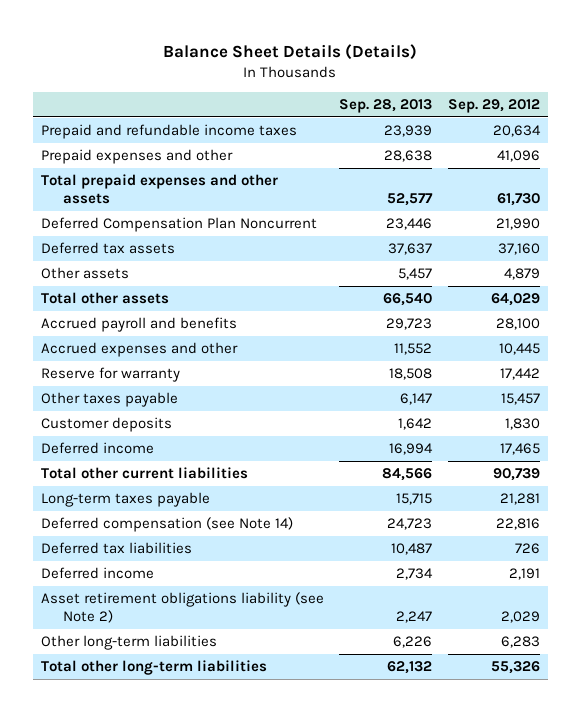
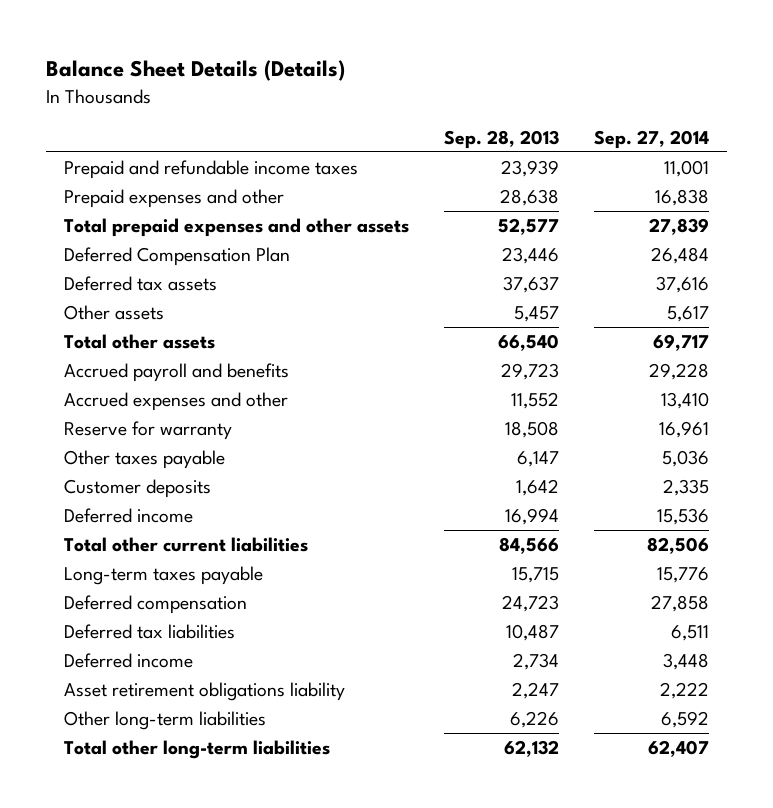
[447,98,540,113] Sep. 29, 2012 -> none
none -> [593,129,709,149] Sep. 27, 2014
[41,217,318,233] Deferred Compensation Plan Noncurrent -> [63,247,290,267] Deferred Compensation Plan
[41,517,294,533] Deferred compensation (see Note 14) -> [63,595,247,615] Deferred compensation
[41,592,325,624] Asset retirement obligations liability (see Note 2) -> [63,682,345,702] Asset retirement obligations liability

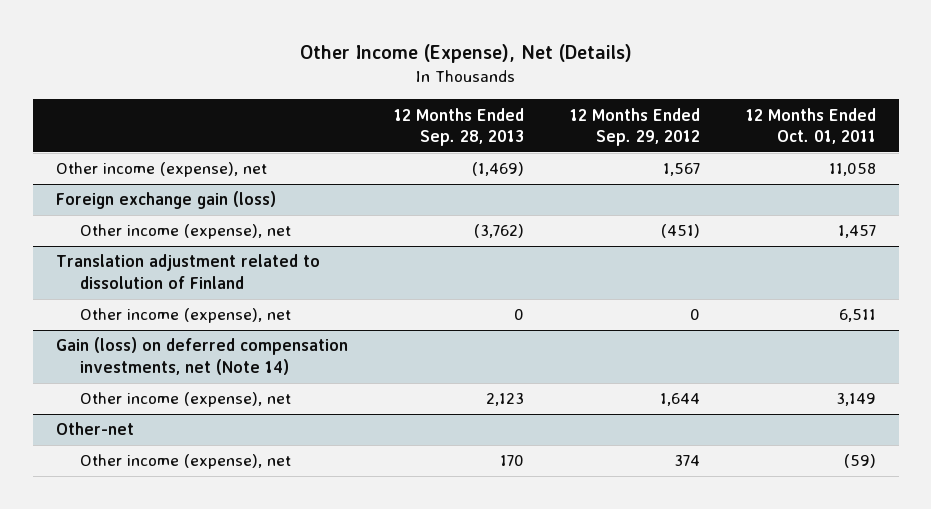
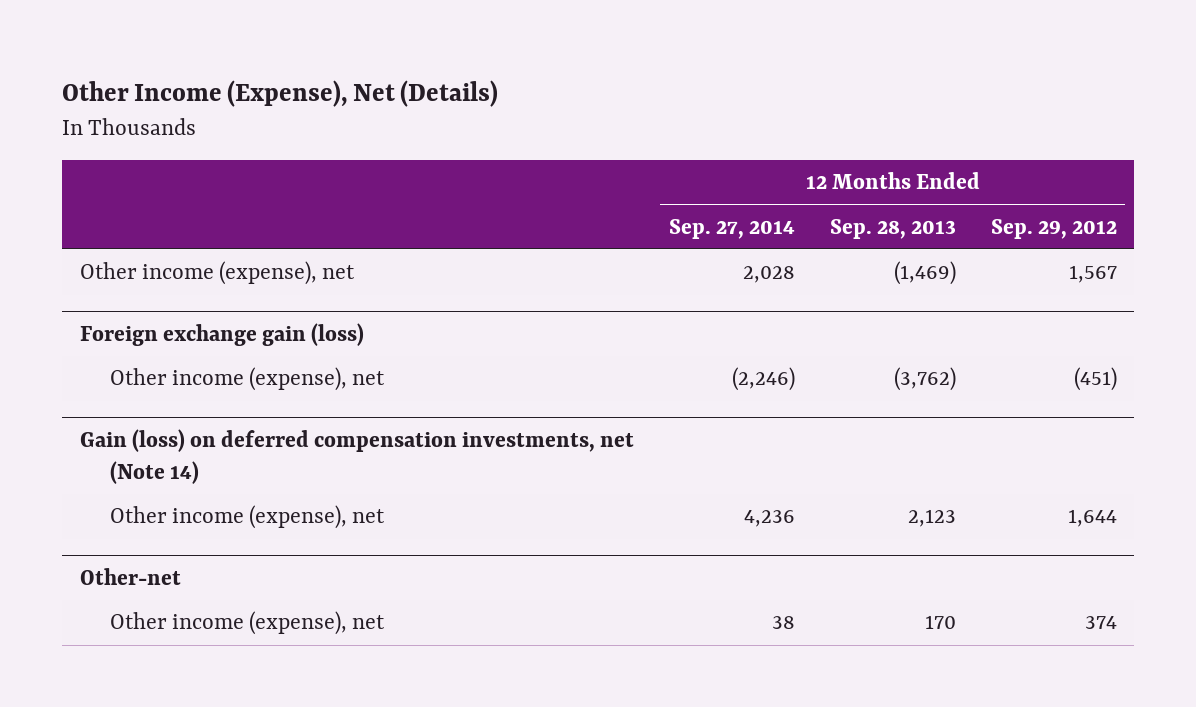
[745,107,876,145] 12 Months Ended Oct. 01, 2011 -> none
none -> [668,218,795,239] Sep. 27, 2014
[55,254,320,289] Translation adjustment related to dissolution of Finland -> none
[79,308,291,324] Other income (expense), net -> none

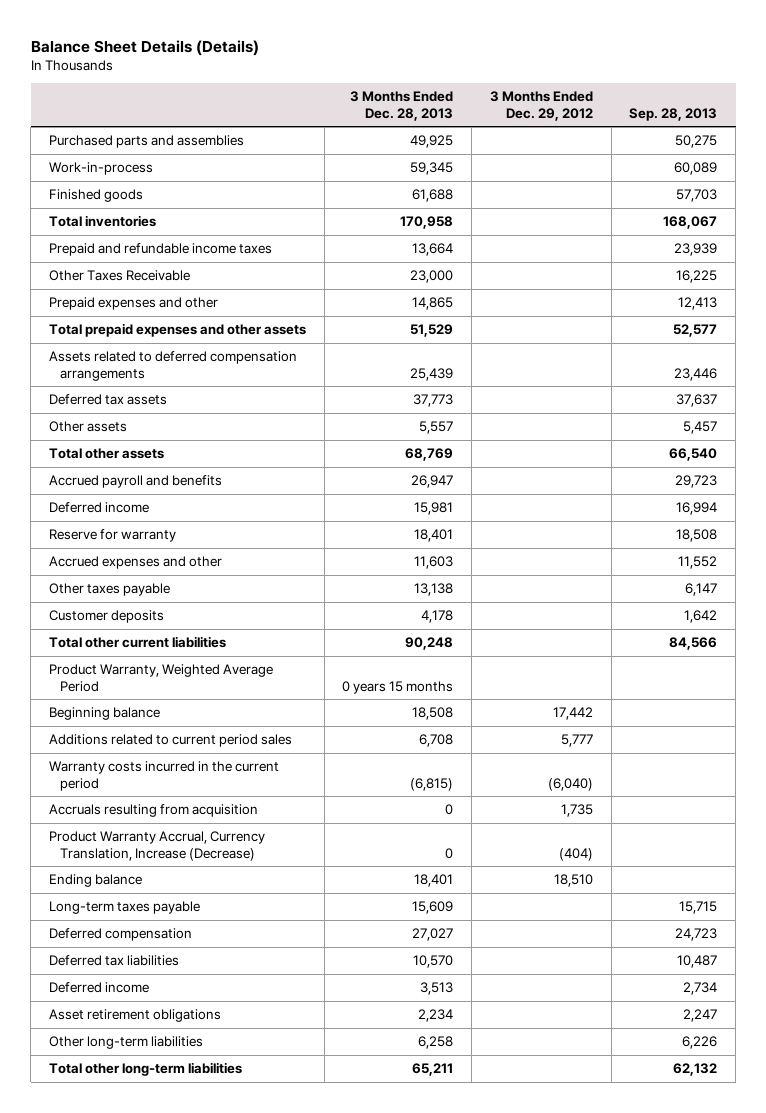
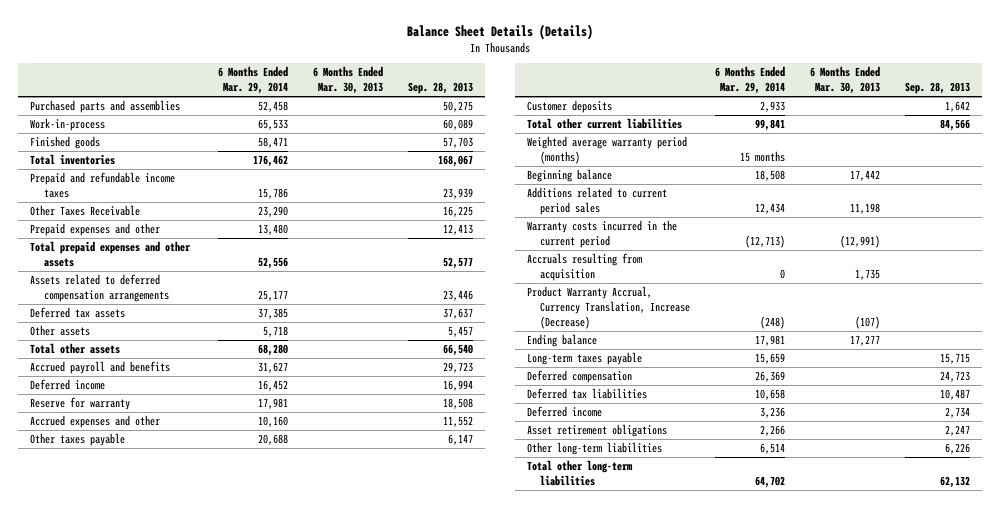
[350,91,454,121] 3 Months Ended Dec. 28, 2013 -> none
[489,91,593,121] 3 Months Ended Dec. 29, 2012 -> none
none -> [218,66,289,95] 6 Months Ended Mar. 29, 2014
none -> [313,66,384,95] 6 Months Ended Mar. 30, 2013
[48,664,273,692] Product Warranty, Weighted Average Period -> [526,136,687,165] Weighted average warranty period (months)

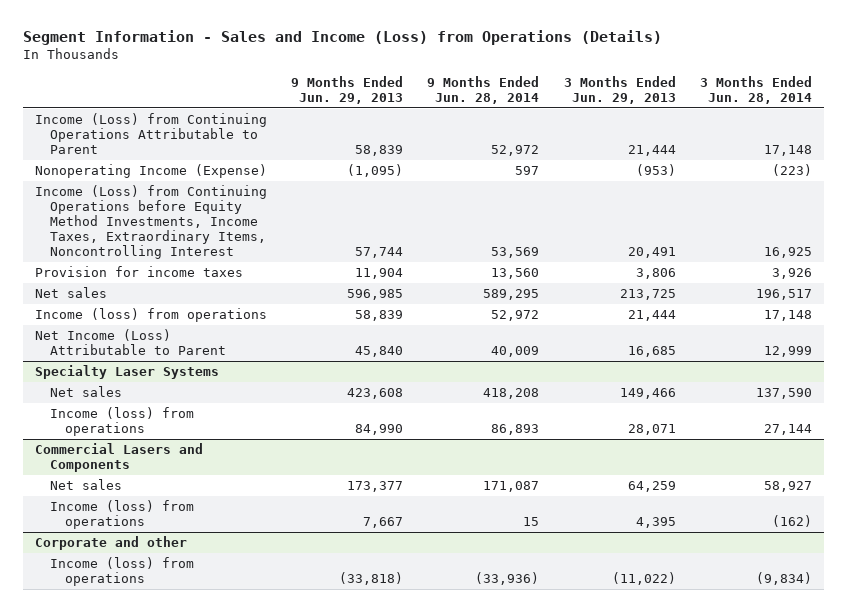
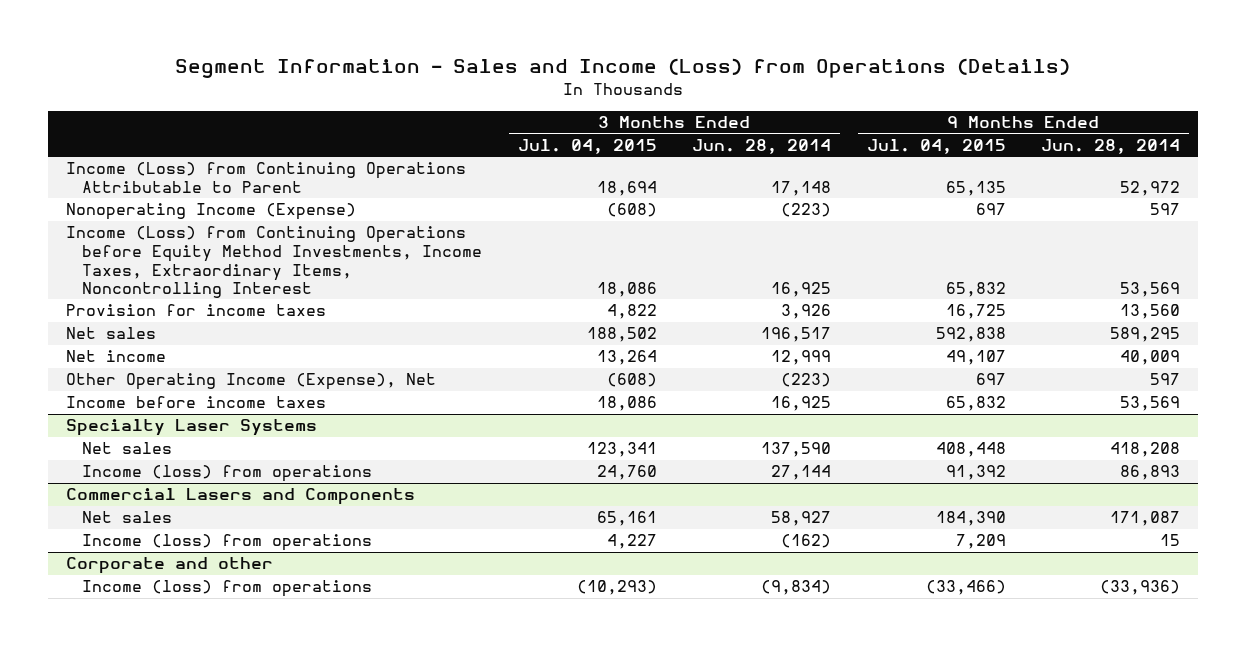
[291,75,404,104] 9 Months Ended Jun. 29, 2013 -> none
[563,75,676,104] 3 Months Ended Jun. 29, 2013 -> none
none -> [517,139,657,155] Jul. 04, 2015
none -> [866,139,1006,155] Jul. 04, 2015
[34,308,267,323] Income (loss) from operations -> none
[34,329,226,356] Net Income (Loss) Attributable to Parent -> [65,350,166,363] Net income
none -> [65,373,436,391] Other Operating Income (Expense), Net
none -> [65,396,326,409] Income before income taxes

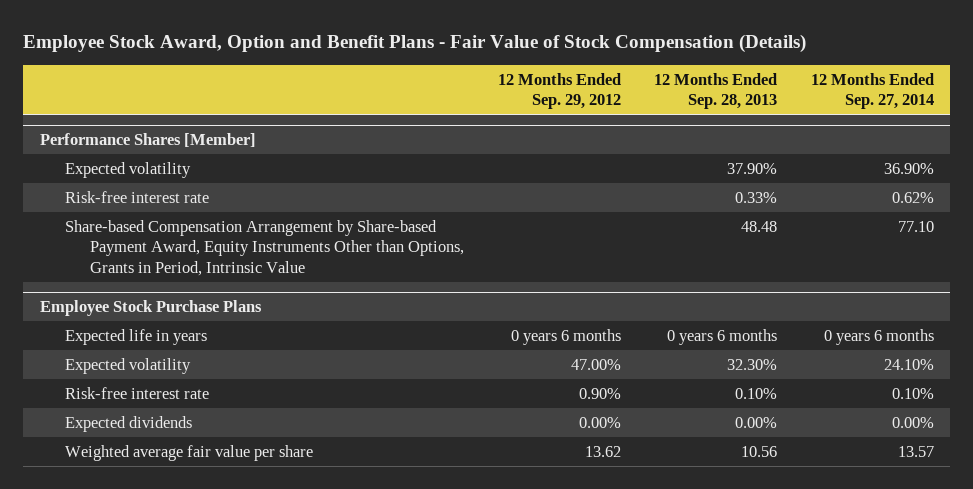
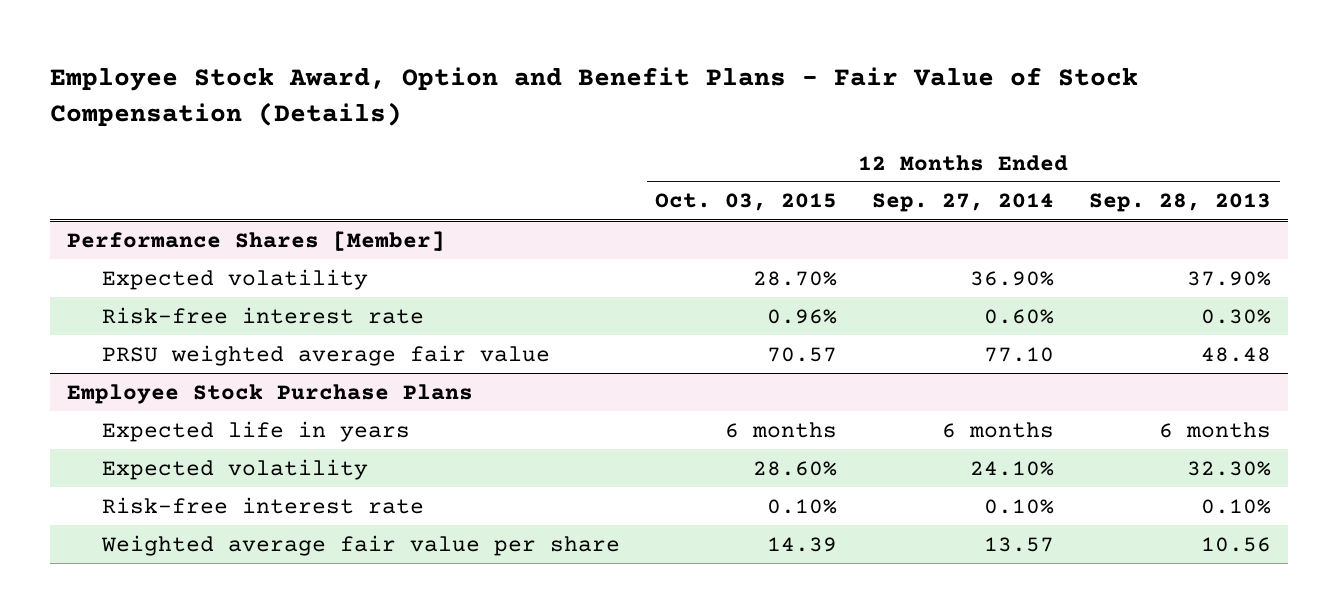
[497,72,621,109] 12 Months Ended Sep. 29, 2012 -> none
none -> [655,193,838,212] Oct. 03, 2015
[735,191,778,203] 0.33% -> [1200,308,1271,324] 0.30%
[891,191,934,203] 0.62% -> [984,308,1055,324] 0.60%
[64,219,464,276] Share-based Compensation Arrangement by Share-based Payment Award, Equity Instruments Other than Options, Grants in Period, Intrinsic Value -> [102,344,551,366] PRSU weighted average fair value
[667,328,778,345] 0 years 6 months -> [1158,421,1271,438] 6 months
[823,328,934,345] 0 years 6 months -> [942,421,1055,438] 6 months
[64,415,192,432] Expected dividends -> none

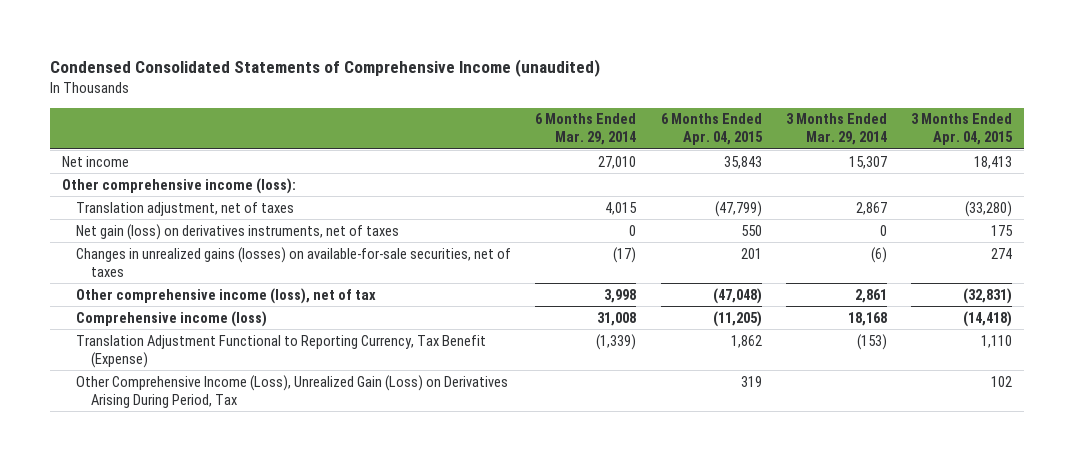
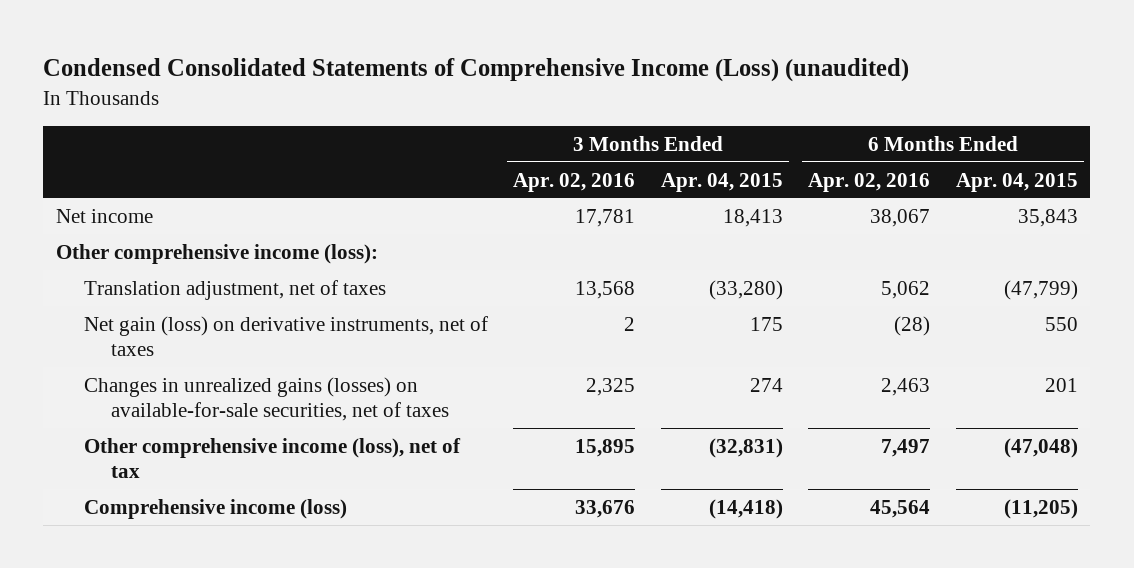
[50,59,601,78] Condensed Consolidated Statements of Comprehensive Income (unaudited) -> [43,58,910,83] Condensed Consolidated Statements of Comprehensive Income (Loss) (unaudited)
[535,113,637,146] 6 Months Ended Mar. 29, 2014 -> none
[785,113,887,146] 3 Months Ended Mar. 29, 2014 -> none
none -> [513,172,636,192] Apr. 02, 2016
none -> [808,172,931,192] Apr. 02, 2016
[76,223,400,240] Net gain (loss) on derivatives instruments, net of taxes -> [83,315,488,356] Net gain (loss) on derivative instruments, net of taxes
[76,334,487,368] Translation Adjustment Functional to Reporting Currency, Tax Benefit (Expense) -> none
[76,374,509,408] Other Comprehensive Income (Loss), Unrealized Gain (Loss) on Derivatives Arising During Period, Tax -> none

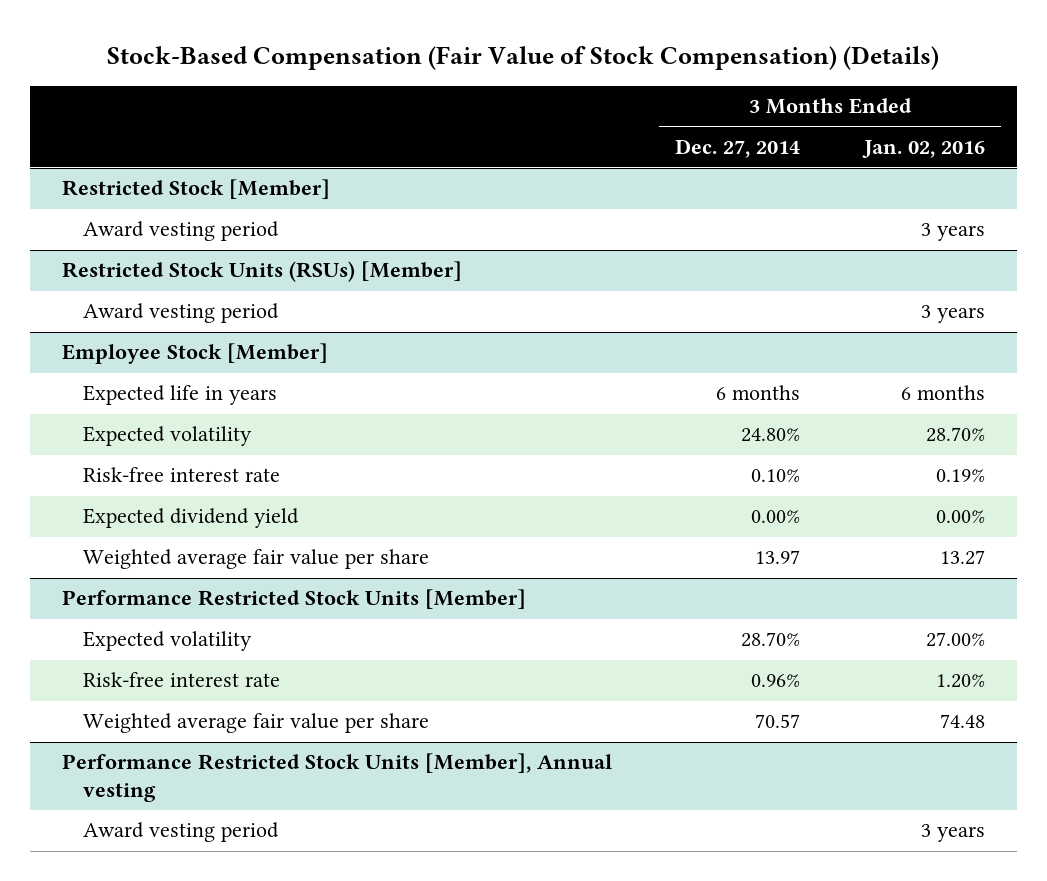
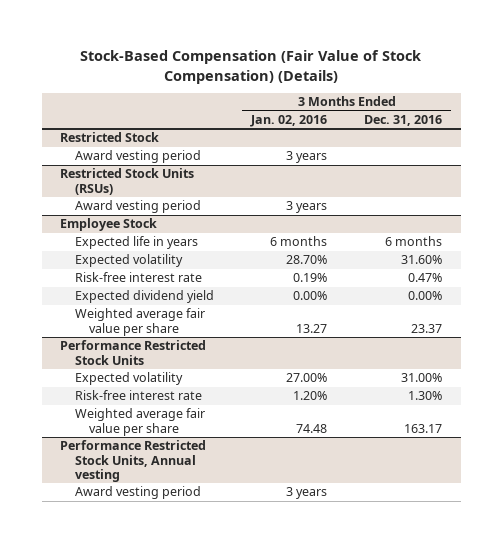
[675,138,801,158] Dec. 27, 2014 -> none
none -> [364,114,443,126] Dec. 31, 2016
[61,179,330,200] Restricted Stock [Member] -> [60,132,160,143] Restricted Stock
[61,261,462,283] Restricted Stock Units (RSUs) [Member] -> [60,168,195,195] Restricted Stock Units (RSUs)
[61,343,328,365] Employee Stock [Member] -> [60,218,158,232] Employee Stock
[61,589,526,610] Performance Restricted Stock Units [Member] -> [60,340,207,365] Performance Restricted Stock Units
[61,753,612,803] Performance Restricted Stock Units [Member], Annual vesting -> [60,440,207,483] Performance Restricted Stock Units, Annual vesting

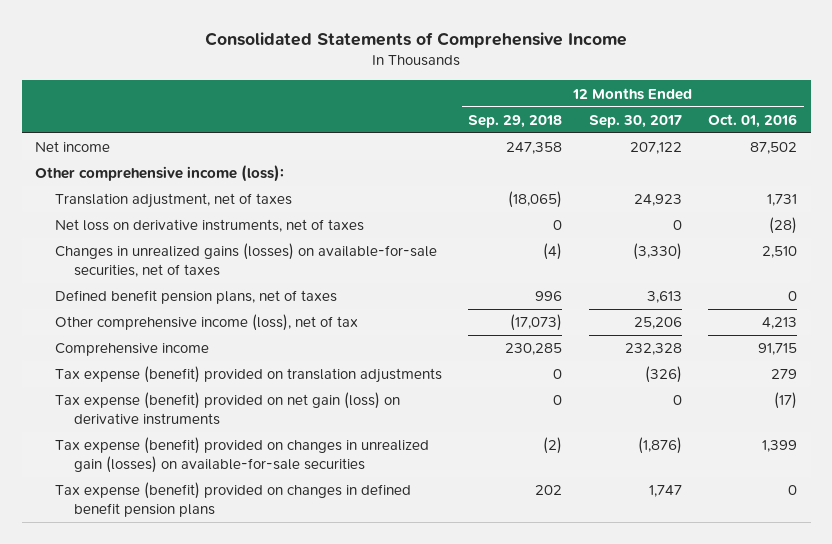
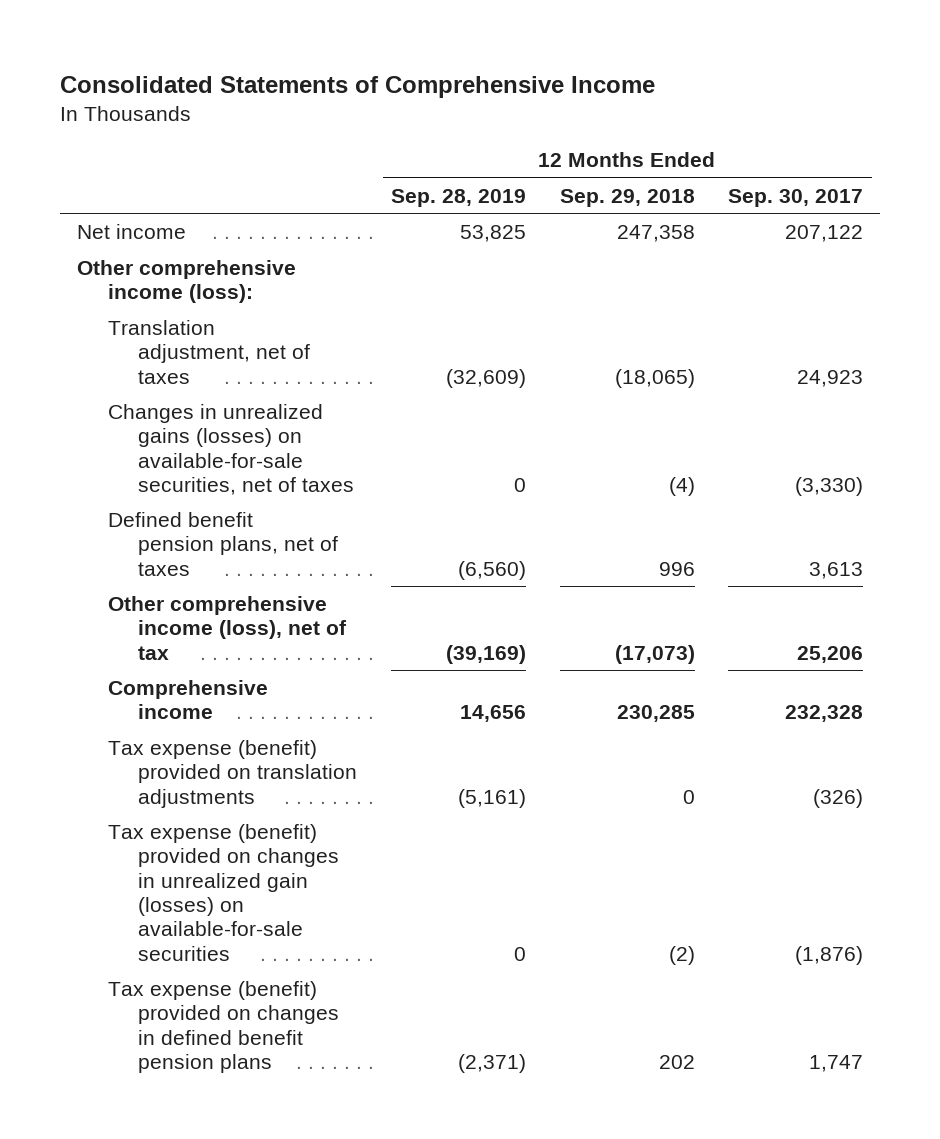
[708,113,798,128] Oct. 01, 2016 -> none
none -> [390,188,526,207] Sep. 28, 2019
[54,219,364,233] Net loss on derivative instruments, net of taxes -> none
[54,392,400,425] Tax expense (benefit) provided on net gain (loss) on derivative instruments -> none

